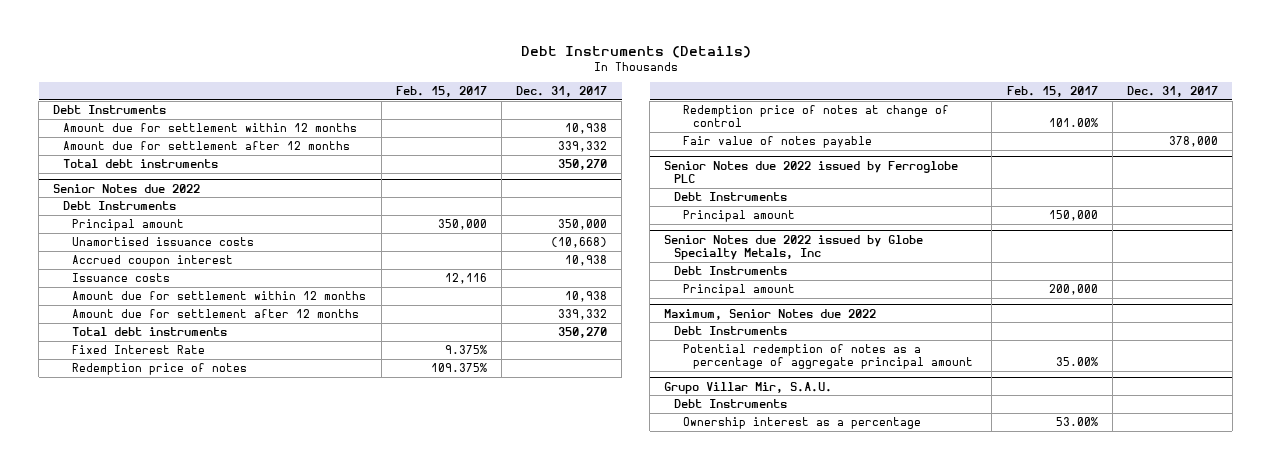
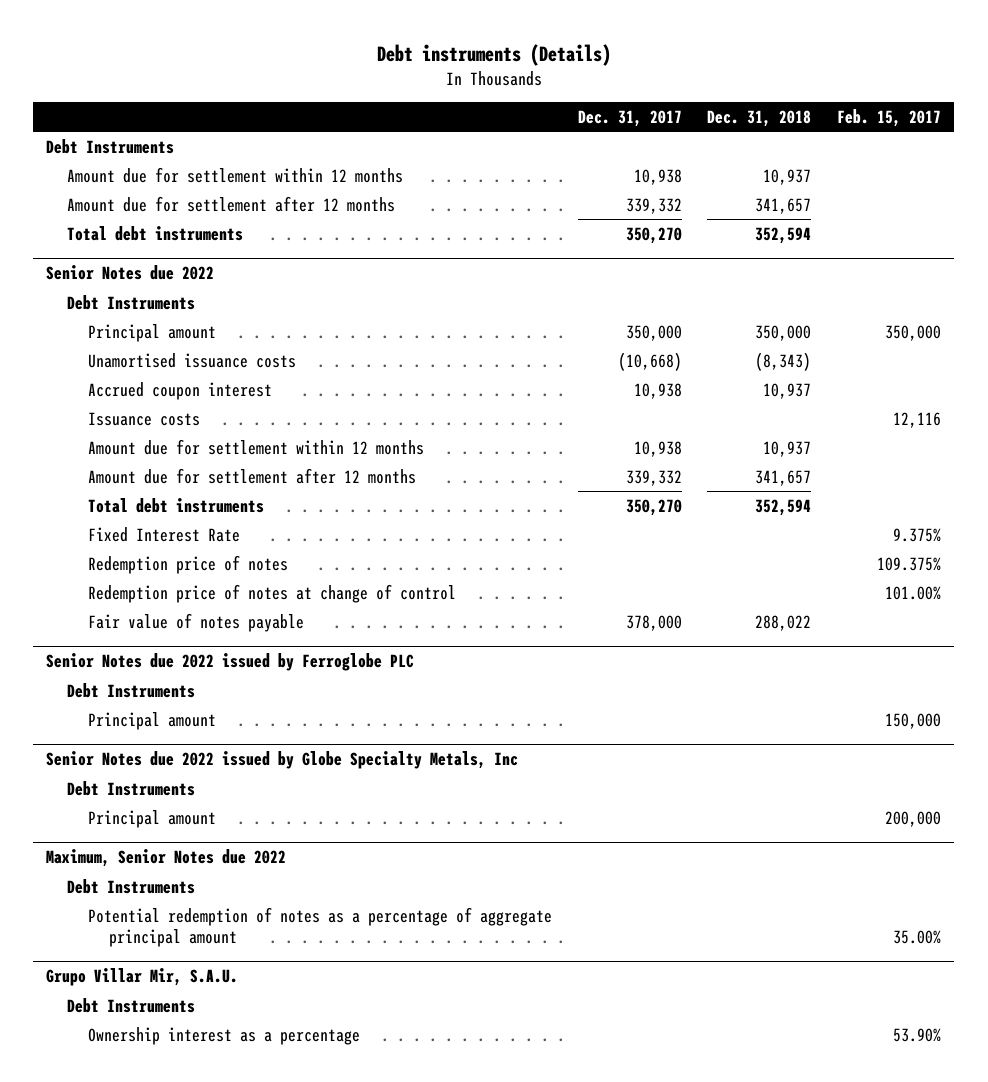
[520,46,751,59] Debt Instruments (Details) -> [376,43,611,66] Debt instruments (Details)
none -> [707,110,812,128] Dec. 31, 2018
[1055,417,1098,427] 53.00% -> [893,1027,942,1042] 53.90%

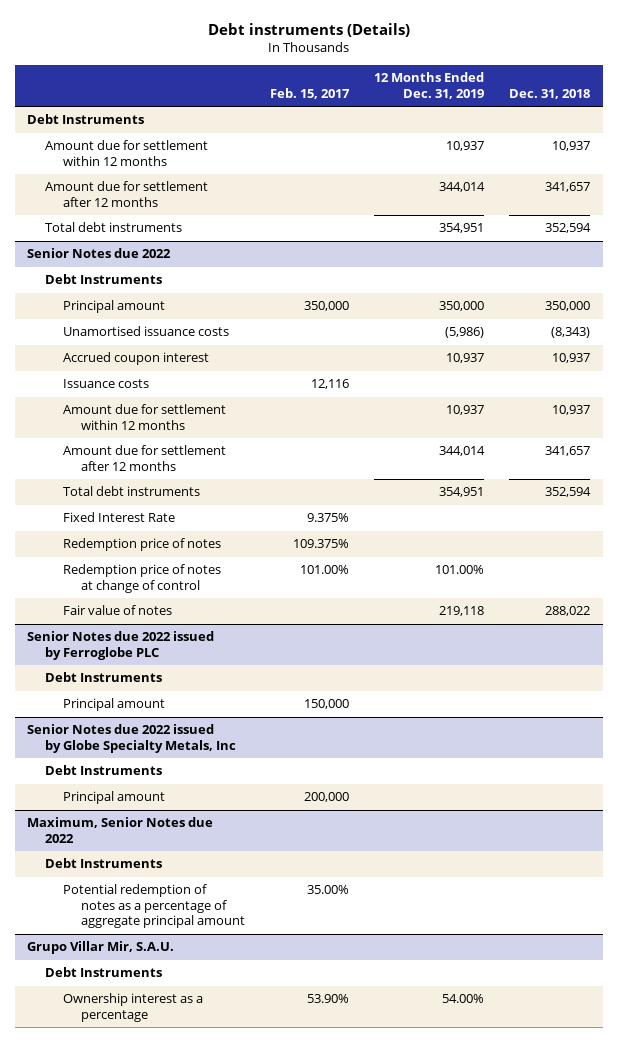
[577,110,682,128] Dec. 31, 2017 -> none
none -> [374,72,485,100] 12 Months Ended Dec. 31, 2019
[87,612,304,632] Fair value of notes payable -> [63,605,173,616] Fair value of notes

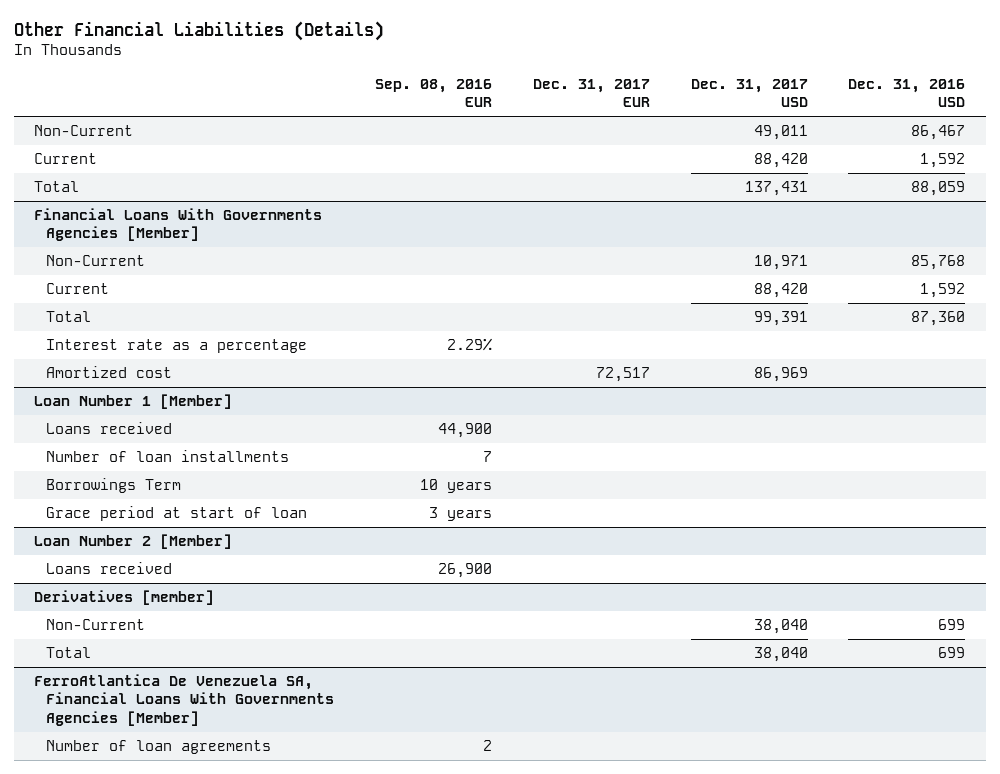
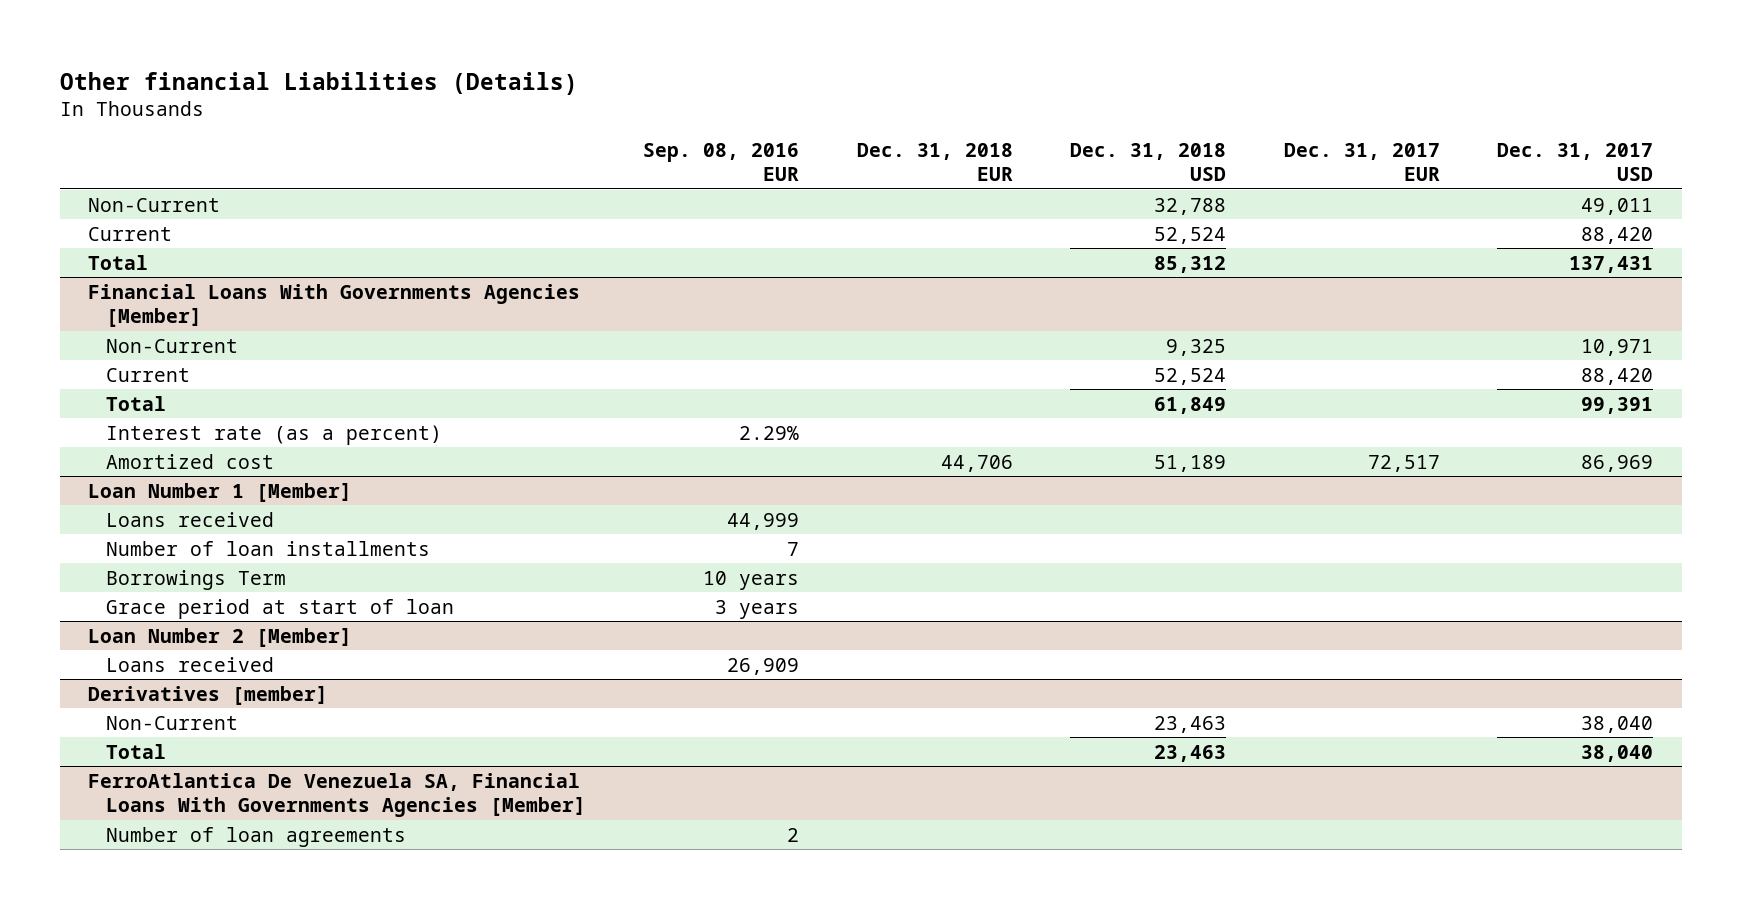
[13,20,384,41] Other Financial Liabilities (Details) -> [59,71,578,95] Other financial Liabilities (Details)
[848,78,966,108] Dec. 31, 2016 USD -> none
none -> [856,142,1013,182] Dec. 31, 2018 EUR
none -> [1070,142,1227,182] Dec. 31, 2018 USD
[45,339,307,354] Interest rate as a percentage -> [105,424,442,445] Interest rate (as a percent)
[437,423,492,439] 44,900 -> [727,512,800,530] 44,999
[437,563,492,579] 26,900 -> [727,657,800,675] 26,909

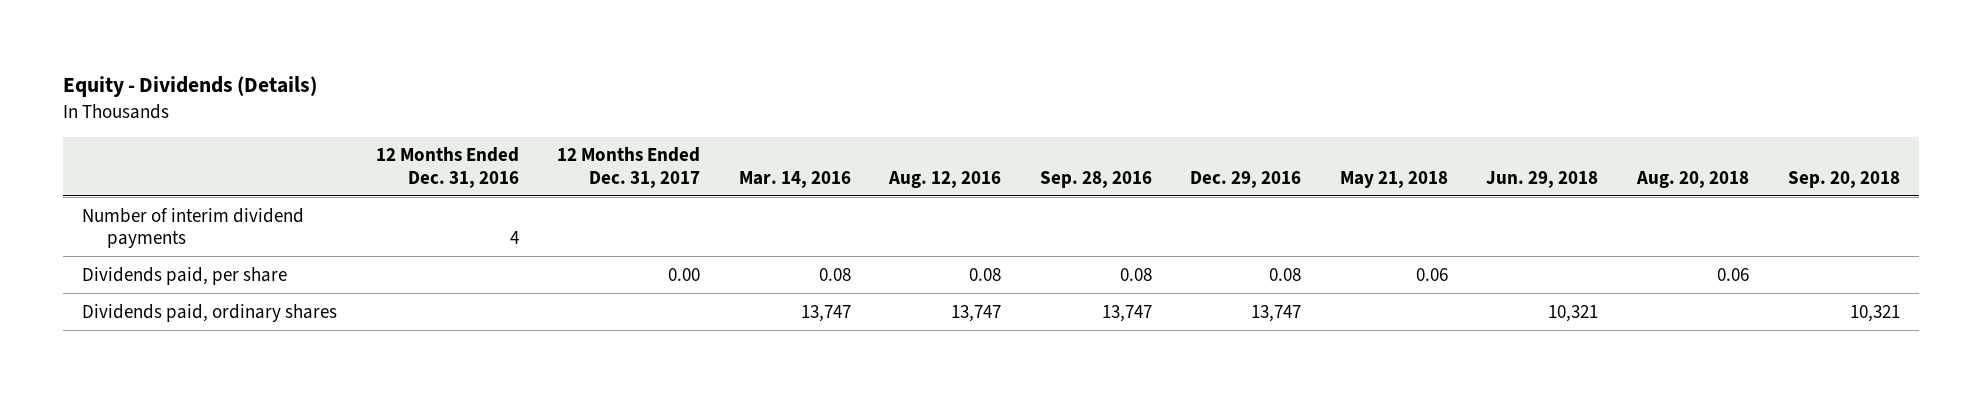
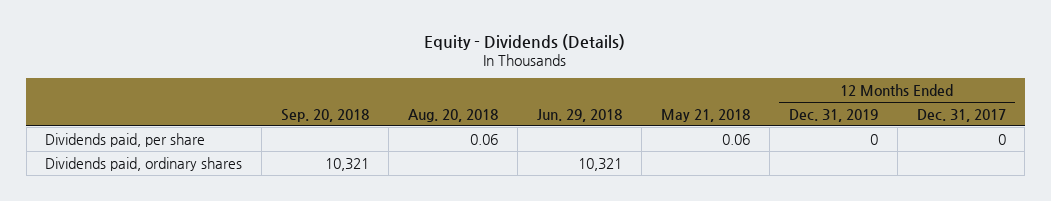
[375,147,519,188] 12 Months Ended Dec. 31, 2016 -> none
[738,170,851,188] Mar. 14, 2016 -> none
[888,170,1002,188] Aug. 12, 2016 -> none
[1039,170,1152,188] Sep. 28, 2016 -> none
[1190,170,1302,188] Dec. 29, 2016 -> none
none -> [788,108,878,122] Dec. 31, 2019
[82,207,305,249] Number of interim dividend payments -> none
[668,267,701,281] 0.00 -> [997,133,1006,145] 0

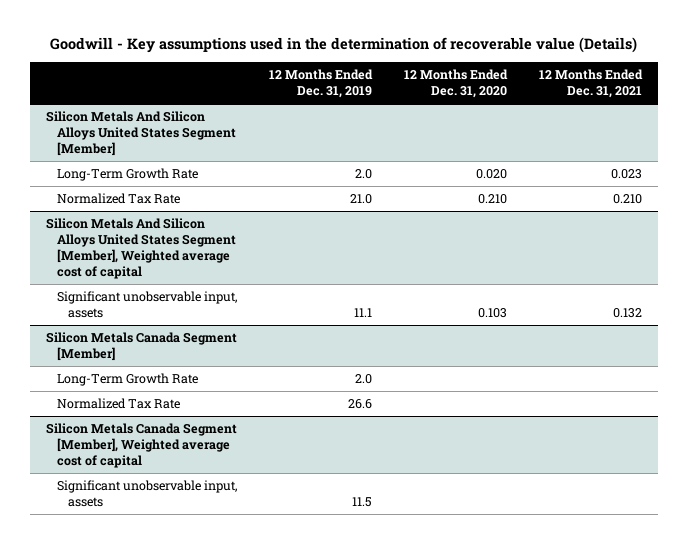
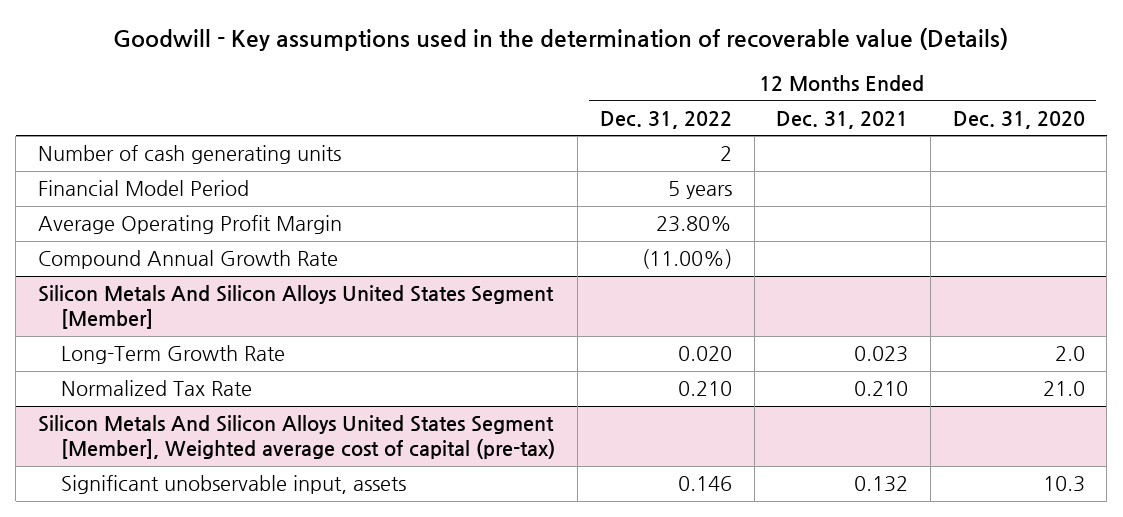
[268,69,373,98] 12 Months Ended Dec. 31, 2019 -> none
none -> [599,110,732,129] Dec. 31, 2022
none -> [38,145,342,165] Number of cash generating units
none -> [38,180,250,197] Financial Model Period
none -> [38,215,343,235] Average Operating Profit Margin
none -> [38,250,339,270] Compound Annual Growth Rate
[45,332,237,362] Silicon Metals Canada Segment [Member] -> none
[56,373,198,387] Long-Term Growth Rate -> none
[56,398,180,410] Normalized Tax Rate -> none
[45,423,237,468] Silicon Metals Canada Segment [Member], Weighted average cost of capital -> none
[56,480,237,508] Significant unobservable input, assets -> none
[476,169,508,180] 0.020 -> [1054,346,1085,362] 2.0
[478,194,508,205] 0.210 -> [1042,381,1085,397] 21.0
[45,218,236,279] Silicon Metals And Silicon Alloys United States Segment [Member], Weighted average cost of capital -> [38,415,556,460] Silicon Metals And Silicon Alloys United States Segment [Member], Weighted average cost of capital (pre-tax)
[478,308,508,319] 0.103 -> [1042,476,1085,493] 10.3

